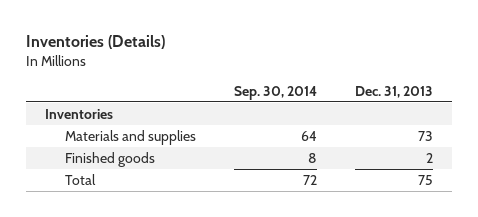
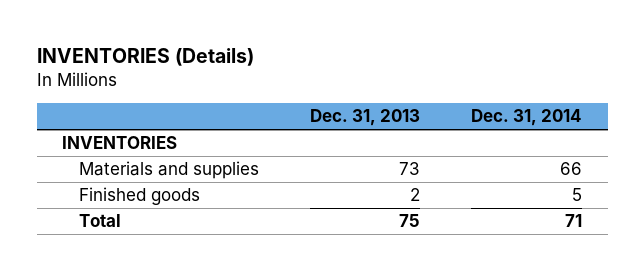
[25,35,165,50] Inventories (Details) -> [36,47,254,66] INVENTORIES (Details)
[234,85,318,100] Sep. 30, 2014 -> none
none -> [471,109,583,127] Dec. 31, 2014
[44,108,113,119] Inventories -> [62,136,178,150] INVENTORIES

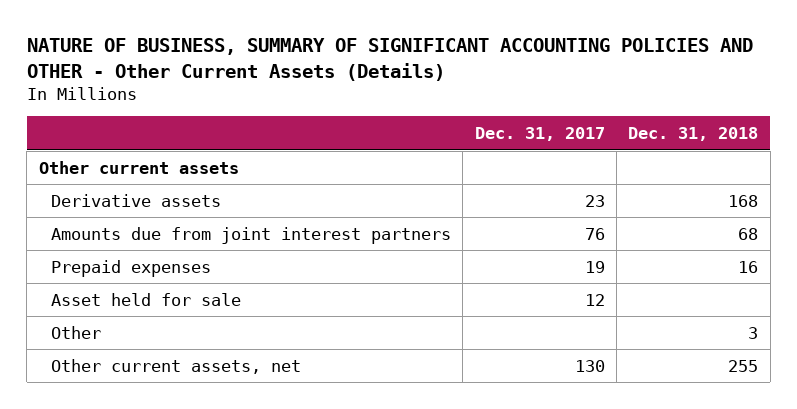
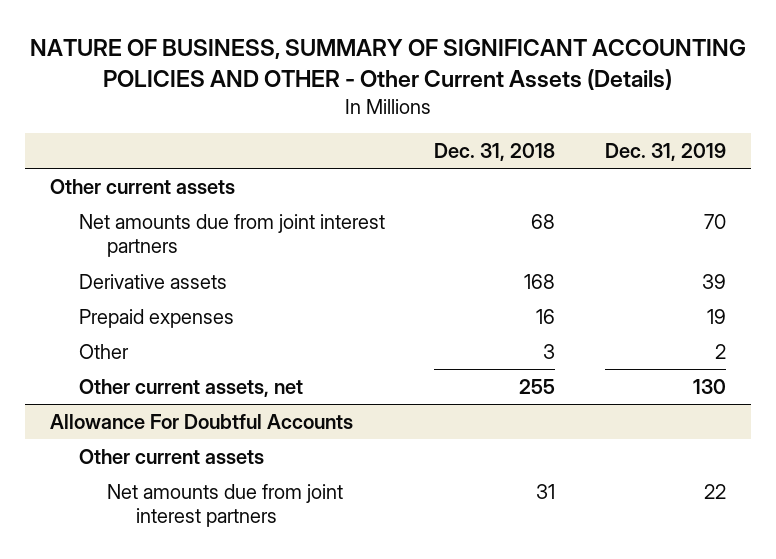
[474,126,605,141] Dec. 31, 2017 -> none
none -> [605,143,727,162] Dec. 31, 2019
none -> [78,213,385,258] Net amounts due from joint interest partners
[50,226,451,244] Amounts due from joint interest partners -> none
[50,292,241,306] Asset held for sale -> none
none -> [49,413,353,429] Allowance For Doubtful Accounts
none -> [78,448,264,464] Other current assets
none -> [107,483,344,528] Net amounts due from joint interest partners

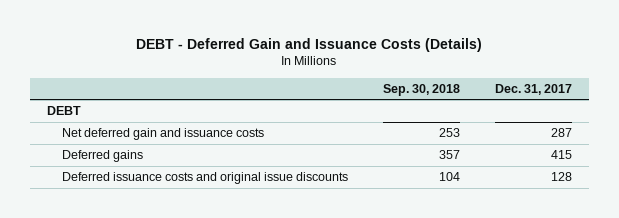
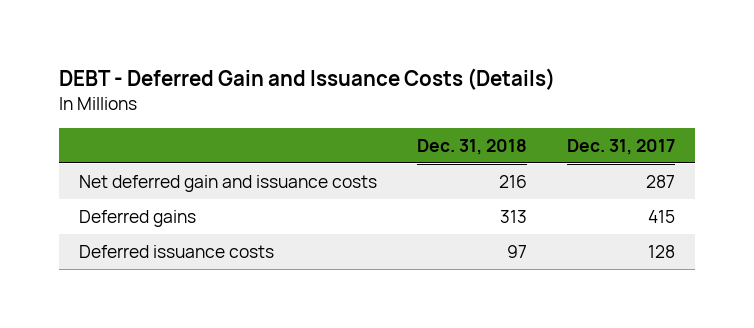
[382,83,460,96] Sep. 30, 2018 -> none
none -> [416,138,527,155] Dec. 31, 2018
[46,106,81,116] DEBT -> none
[61,172,348,185] Deferred issuance costs and original issue discounts -> [78,245,274,259] Deferred issuance costs

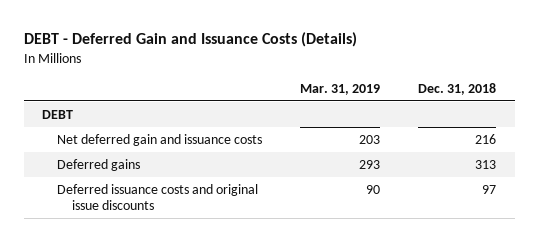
[566,138,675,155] Dec. 31, 2017 -> none
none -> [300,83,381,95] Mar. 31, 2019
none -> [42,109,74,119] DEBT
[78,245,274,259] Deferred issuance costs -> none
none -> [57,183,259,210] Deferred issuance costs and original issue discounts

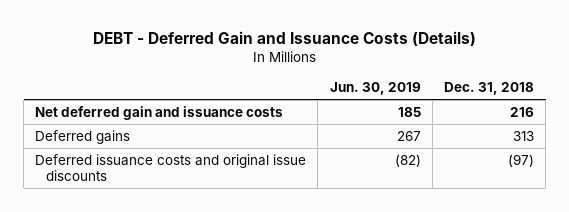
[300,83,381,95] Mar. 31, 2019 -> none
none -> [329,82,421,96] Jun. 30, 2019
[42,109,74,119] DEBT -> none
[481,184,496,194] 97 -> [507,153,534,167] (97)

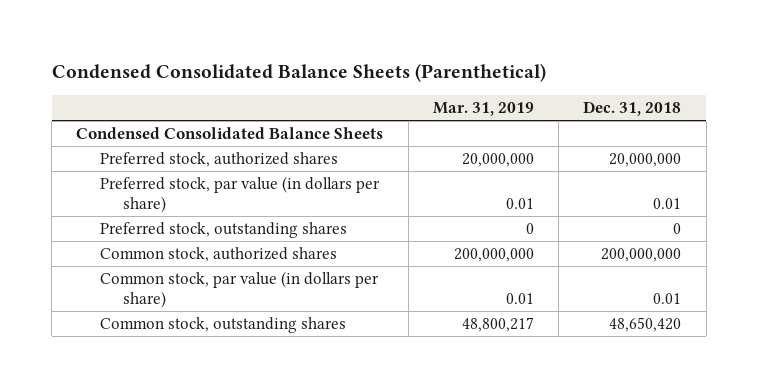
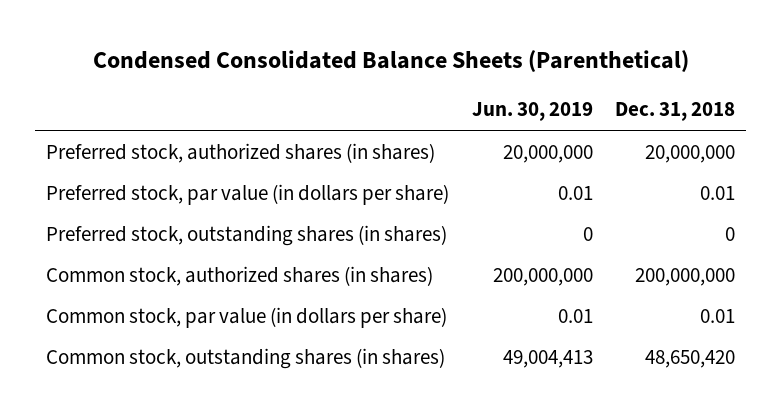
[432,102,534,117] Mar. 31, 2019 -> none
none -> [471,102,593,122] Jun. 30, 2019
[76,127,384,140] Condensed Consolidated Balance Sheets -> none
[99,152,338,168] Preferred stock, authorized shares -> [46,142,436,163] Preferred stock, authorized shares (in shares)
[99,222,347,239] Preferred stock, outstanding shares -> [46,224,448,246] Preferred stock, outstanding shares (in shares)
[99,247,337,263] Common stock, authorized shares -> [46,265,434,286] Common stock, authorized shares (in shares)
[99,317,346,334] Common stock, outstanding shares -> [46,347,446,369] Common stock, outstanding shares (in shares)

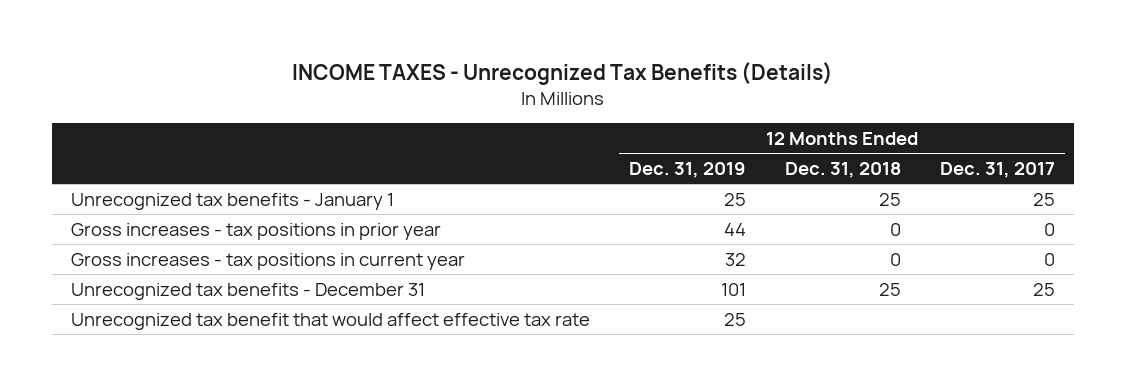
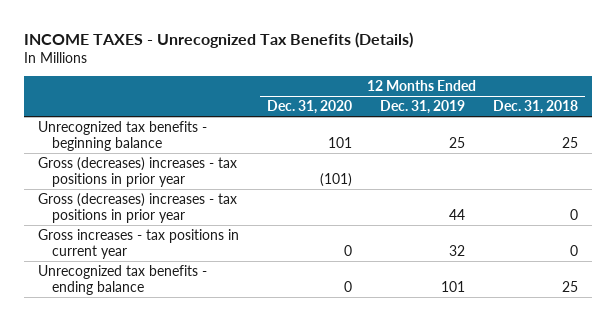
[939,162,1055,179] Dec. 31, 2017 -> none
none -> [266,100,352,115] Dec. 31, 2020
[71,192,395,210] Unrecognized tax benefits - January 1 -> [37,120,207,151] Unrecognized tax benefits - beginning balance
none -> [37,156,237,187] Gross (decreases) increases - tax positions in prior year
[71,222,442,240] Gross increases - tax positions in prior year -> [37,192,237,223] Gross (decreases) increases - tax positions in prior year
[71,312,591,330] Unrecognized tax benefit that would affect effective tax rate -> none
[71,282,426,300] Unrecognized tax benefits - December 31 -> [37,264,207,295] Unrecognized tax benefits - ending balance

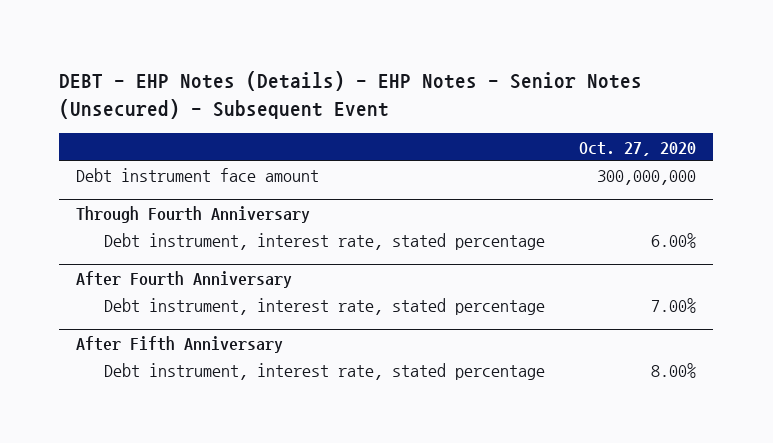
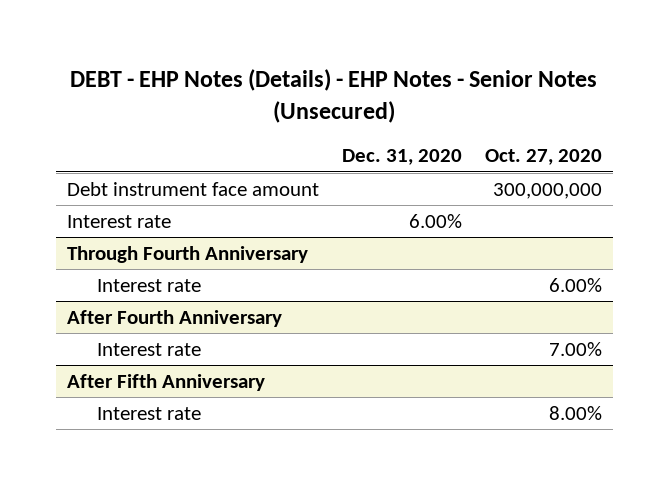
[59,71,643,120] DEBT - EHP Notes (Details) - EHP Notes - Senior Notes (Unsecured) - Subsequent Event -> [70,69,598,124] DEBT - EHP Notes (Details) - EHP Notes - Senior Notes (Unsecured)
none -> [341,149,462,166] Dec. 31, 2020
none -> [67,214,172,228] Interest rate
[104,233,546,251] Debt instrument, interest rate, stated percentage -> [97,278,202,292] Interest rate
[104,298,546,316] Debt instrument, interest rate, stated percentage -> [97,342,202,356] Interest rate
[104,363,546,381] Debt instrument, interest rate, stated percentage -> [97,406,202,420] Interest rate

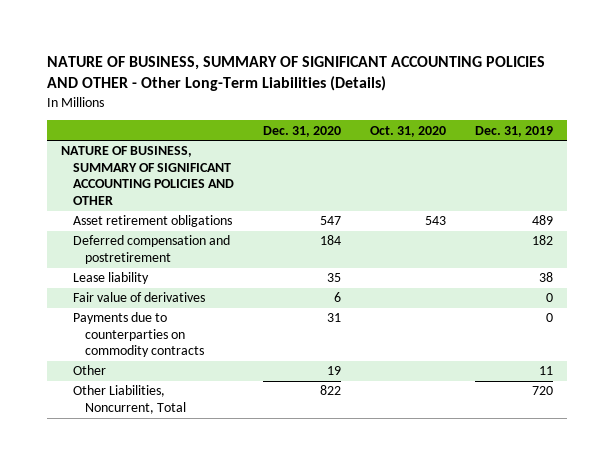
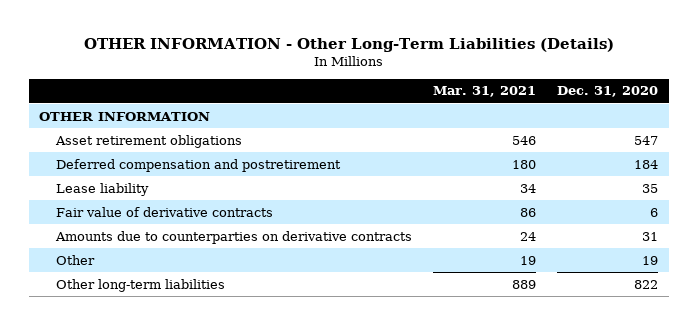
[46,56,545,92] NATURE OF BUSINESS, SUMMARY OF SIGNIFICANT ACCOUNTING POLICIES AND OTHER - Other Long-Term Liabilities (Details) -> [83,37,614,52] OTHER INFORMATION - Other Long-Term Liabilities (Details)
[369,125,446,137] Oct. 31, 2020 -> none
[474,125,553,137] Dec. 31, 2019 -> none
none -> [432,86,536,98] Mar. 31, 2021
[61,146,235,205] NATURE OF BUSINESS, SUMMARY OF SIGNIFICANT ACCOUNTING POLICIES AND OTHER -> none
none -> [39,111,211,121] OTHER INFORMATION
[73,292,206,303] Fair value of derivatives -> [55,206,273,217] Fair value of derivative contracts
[73,312,205,358] Payments due to counterparties on commodity contracts -> [54,230,412,244] Amounts due to counterparties on derivative contracts
[73,385,187,414] Other Liabilities, Noncurrent, Total -> [55,278,225,292] Other long-term liabilities

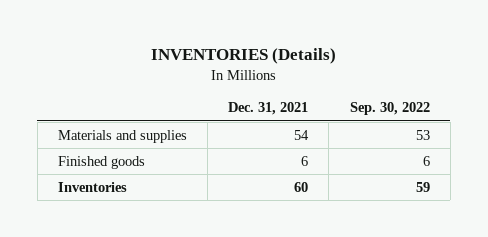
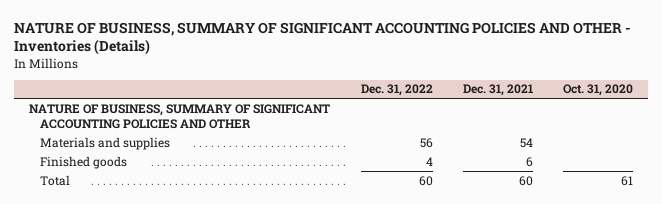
[150,47,336,64] INVENTORIES (Details) -> [14,21,632,56] NATURE OF BUSINESS, SUMMARY OF SIGNIFICANT ACCOUNTING POLICIES AND OTHER - Inventories (Details)
[349,102,430,116] Sep. 30, 2022 -> none
none -> [360,84,433,97] Dec. 31, 2022
none -> [563,84,634,97] Oct. 31, 2020
none -> [29,103,331,130] NATURE OF BUSINESS, SUMMARY OF SIGNIFICANT ACCOUNTING POLICIES AND OTHER
[57,181,127,192] Inventories -> [39,174,70,186] Total

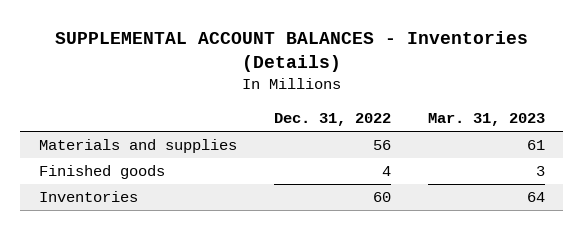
[14,21,632,56] NATURE OF BUSINESS, SUMMARY OF SIGNIFICANT ACCOUNTING POLICIES AND OTHER - Inventories (Details) -> [54,31,528,73] SUPPLEMENTAL ACCOUNT BALANCES - Inventories (Details)
[462,84,533,97] Dec. 31, 2021 -> none
[563,84,634,97] Oct. 31, 2020 -> none
none -> [427,113,545,127] Mar. 31, 2023
[29,103,331,130] NATURE OF BUSINESS, SUMMARY OF SIGNIFICANT ACCOUNTING POLICIES AND OTHER -> none
[39,174,70,186] Total -> [38,191,138,203] Inventories

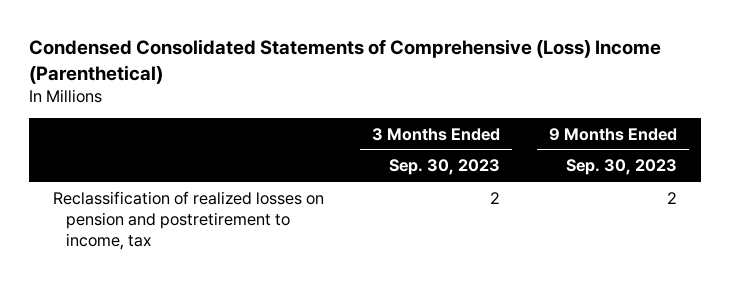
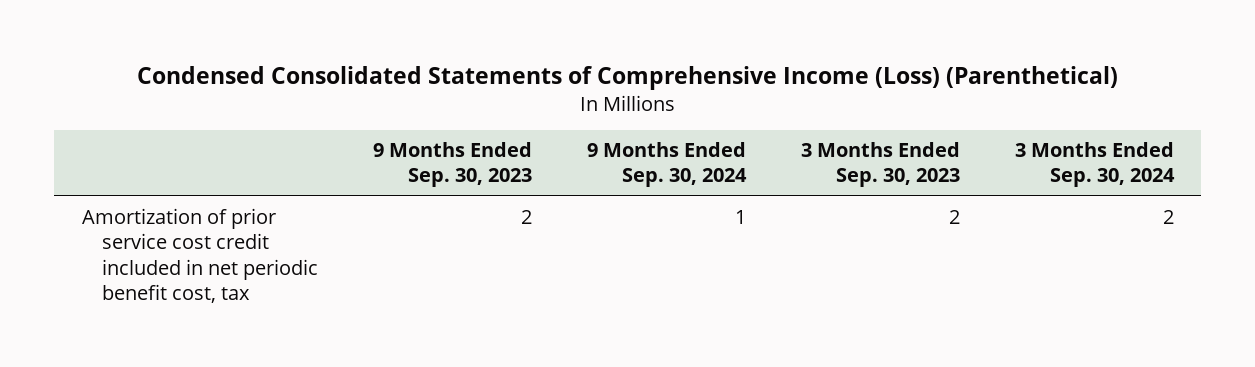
[28,39,661,84] Condensed Consolidated Statements of Comprehensive (Loss) Income (Parenthetical) -> [136,66,1118,91] Condensed Consolidated Statements of Comprehensive Income (Loss) (Parenthetical)
none -> [586,142,747,188] 9 Months Ended Sep. 30, 2024
none -> [1014,142,1175,188] 3 Months Ended Sep. 30, 2024
[52,190,324,251] Reclassification of realized losses on pension and postretirement to income, tax -> [81,207,319,303] Amortization of prior service cost credit included in net periodic benefit cost, tax

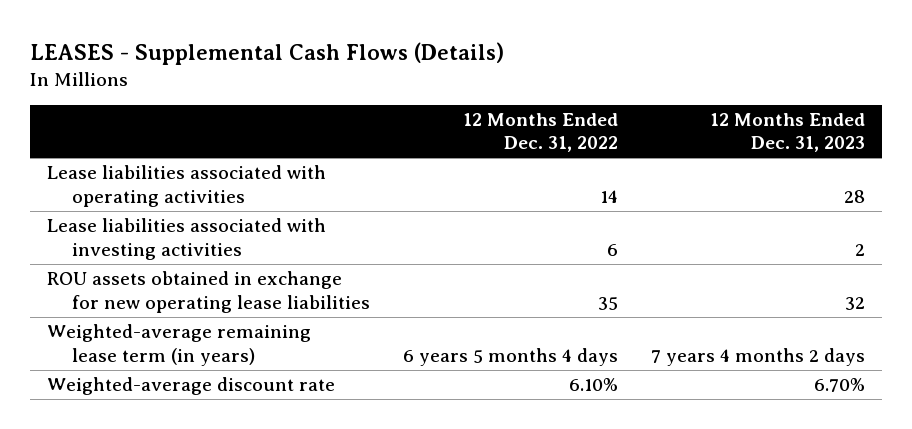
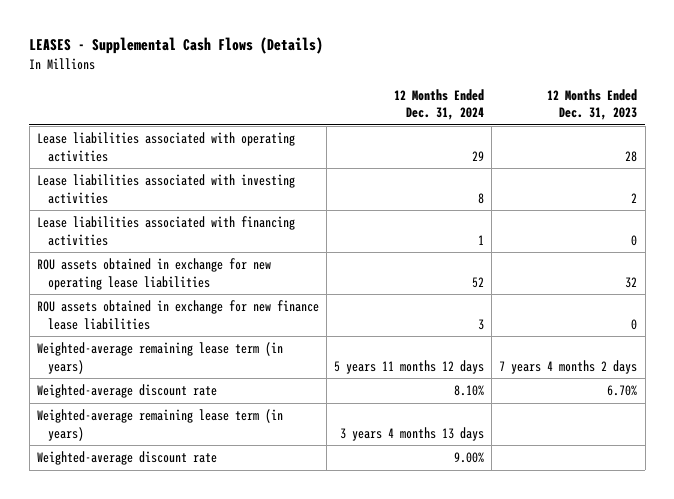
[463,112,619,153] 12 Months Ended Dec. 31, 2022 -> none
none -> [394,88,485,121] 12 Months Ended Dec. 31, 2024
none -> [36,216,295,246] Lease liabilities associated with financing activities
none -> [36,300,319,330] ROU assets obtained in exchange for new finance lease liabilities
none -> [36,409,283,441] Weighted-average remaining lease term (in years)
none -> [36,451,217,466] Weighted-average discount rate

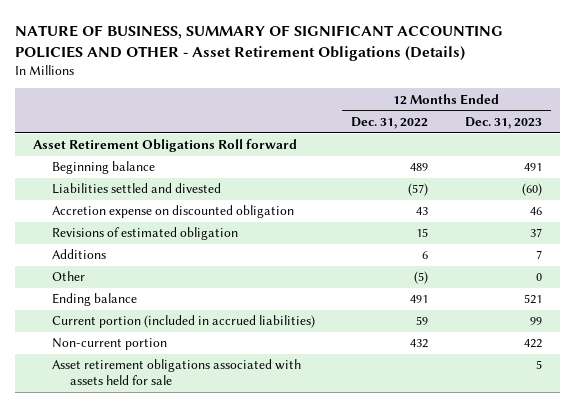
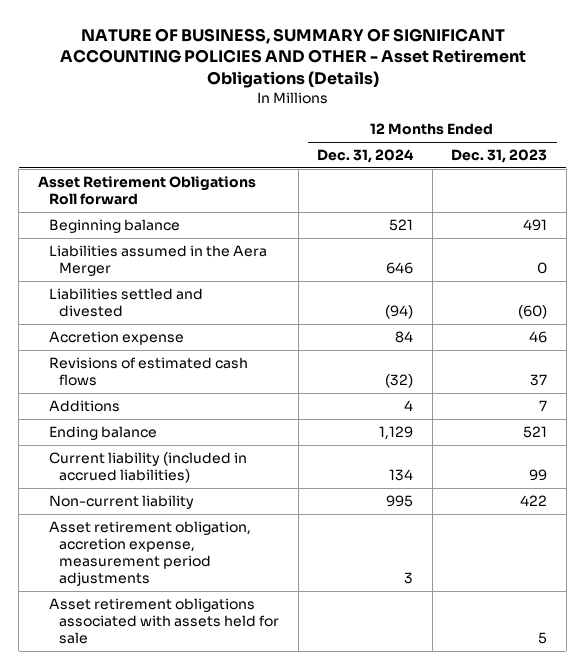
[351,117,429,130] Dec. 31, 2022 -> none
none -> [317,149,415,164] Dec. 31, 2024
none -> [48,244,267,277] Liabilities assumed in the Aera Merger
[51,205,294,219] Accretion expense on discounted obligation -> [48,330,184,345] Accretion expense
[51,227,238,241] Revisions of estimated obligation -> [48,356,248,387] Revisions of estimated cash flows
[51,271,85,282] Other -> none
[51,315,315,329] Current portion (included in accrued liabilities) -> [48,451,247,484] Current liability (included in accrued liabilities)
[51,338,167,351] Non-current portion -> [48,494,194,509] Non-current liability
none -> [48,520,251,587] Asset retirement obligation, accretion expense, measurement period adjustments

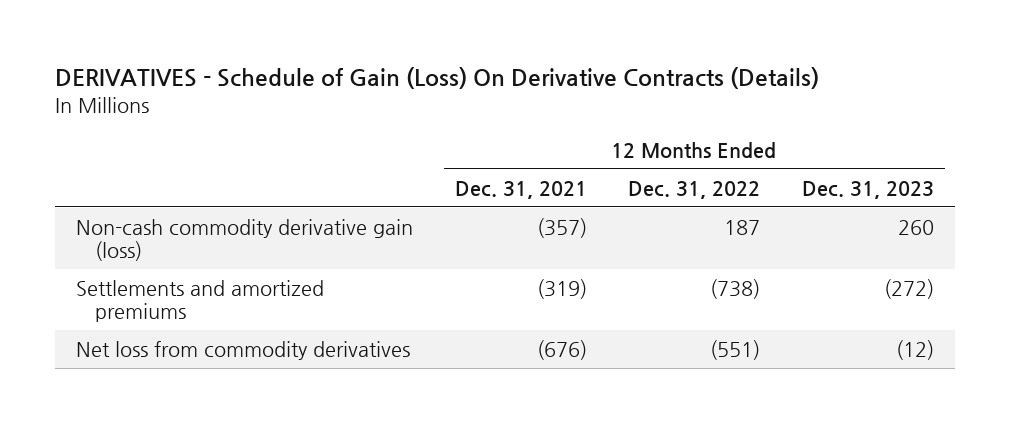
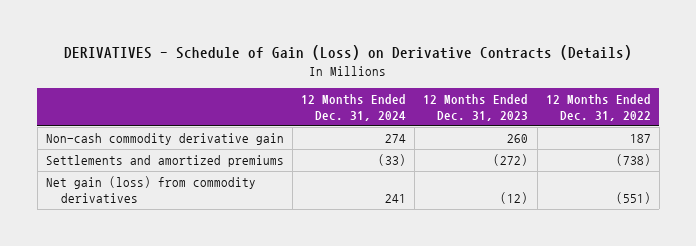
[55,67,820,90] DERIVATIVES - Schedule of Gain (Loss) On Derivative Contracts (Details) -> [64,45,633,61] DERIVATIVES - Schedule of Gain (Loss) on Derivative Contracts (Details)
[454,180,587,199] Dec. 31, 2021 -> none
none -> [301,94,407,121] 12 Months Ended Dec. 31, 2024
[75,218,413,262] Non-cash commodity derivative gain (loss) -> [45,133,284,146] Non-cash commodity derivative gain
[75,340,410,360] Net loss from commodity derivatives -> [45,176,256,203] Net gain (loss) from commodity derivatives

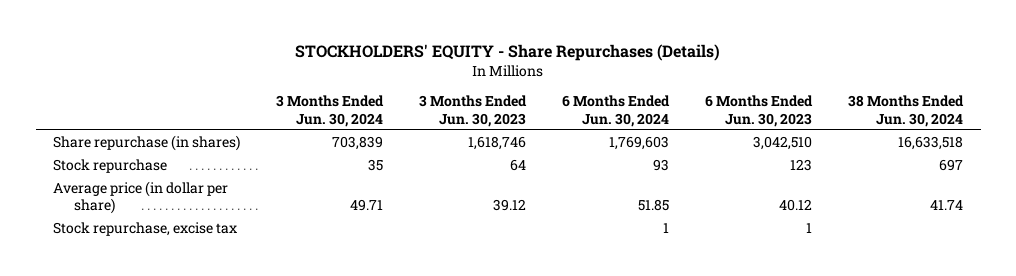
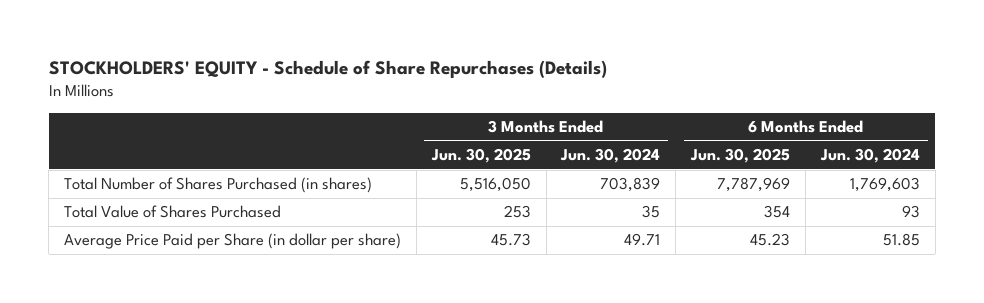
[295,44,721,62] STOCKHOLDERS' EQUITY - Share Repurchases (Details) -> [48,60,607,79] STOCKHOLDERS' EQUITY - Schedule of Share Repurchases (Details)
[419,95,528,127] 3 Months Ended Jun. 30, 2023 -> none
[705,95,814,127] 6 Months Ended Jun. 30, 2023 -> none
[847,95,964,127] 38 Months Ended Jun. 30, 2024 -> none
none -> [430,148,531,164] Jun. 30, 2025
none -> [690,148,791,164] Jun. 30, 2025
[53,222,238,237] Stock repurchase, excise tax -> none
[53,135,241,152] Share repurchase (in shares) -> [63,177,372,194] Total Number of Shares Purchased (in shares)
[53,159,168,174] Stock repurchase -> [63,205,281,219] Total Value of Shares Purchased
[53,181,229,215] Average price (in dollar per share) -> [63,233,401,250] Average Price Paid per Share (in dollar per share)

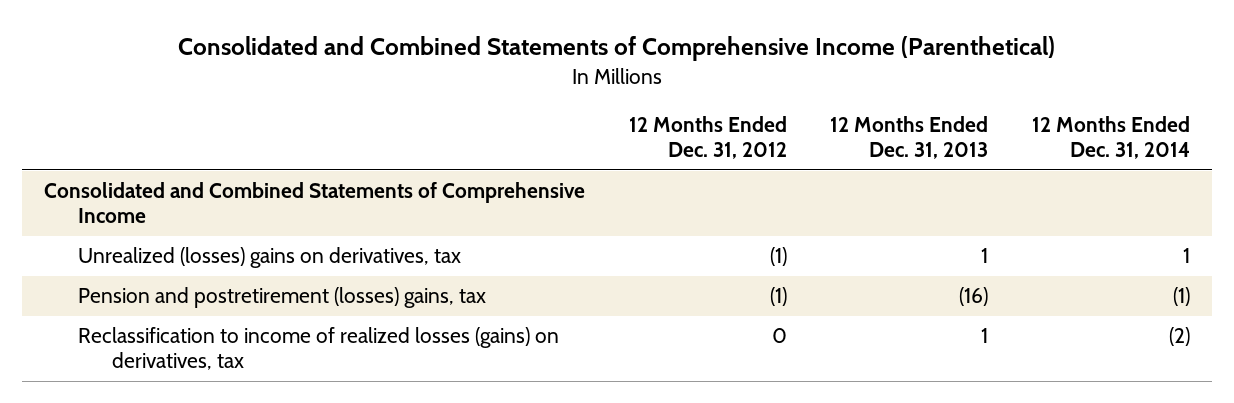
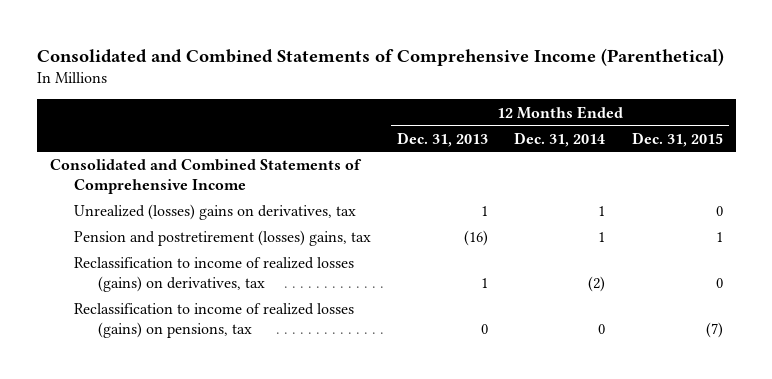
[628,116,787,160] 12 Months Ended Dec. 31, 2012 -> none
none -> [631,131,723,147] Dec. 31, 2015
[1172,287,1190,307] (1) -> [598,232,606,243] 1
none -> [73,303,354,339] Reclassification to income of realized losses (gains) on pensions, tax

